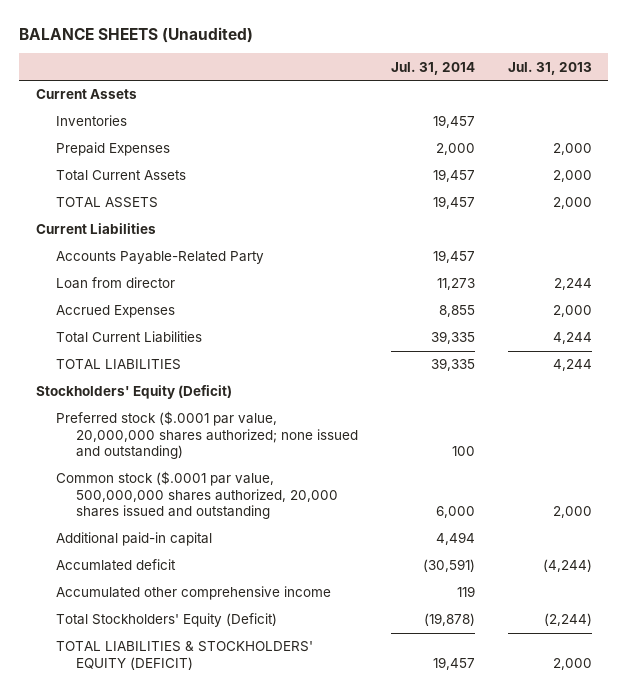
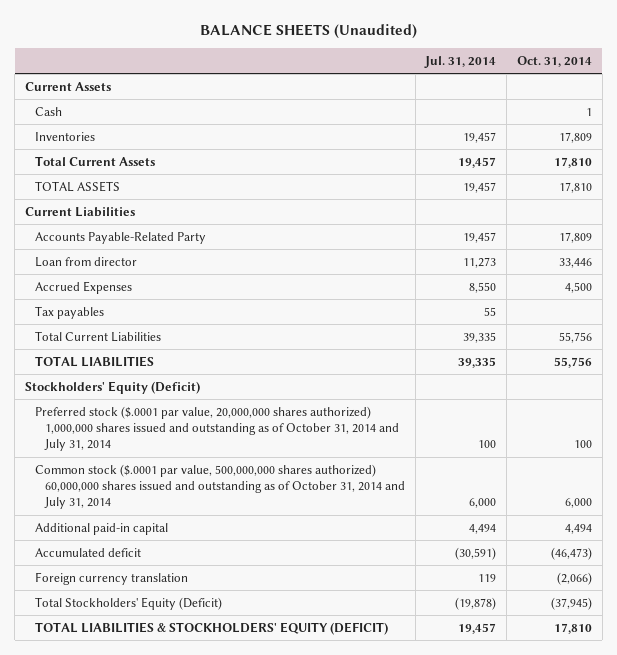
[507,61,592,75] Jul. 31, 2013 -> none
none -> [517,55,593,67] Oct. 31, 2014
none -> [34,106,62,116] Cash
[55,142,170,157] Prepaid Expenses -> none
[438,305,475,318] 8,855 -> [469,281,497,293] 8,550
none -> [34,305,104,319] Tax payables
[55,411,358,460] Preferred stock ($.0001 par value, 20,000,000 shares authorized; none issued and outstanding) -> [34,405,399,452] Preferred stock ($.0001 par value, 20,000,000 shares authorized) 1,000,000 shares issued and outstanding as of October 31, 2014 and July 31, 2014
[55,471,338,520] Common stock ($.0001 par value, 500,000,000 shares authorized, 20,000 shares issued and outstanding -> [34,463,405,510] Common stock ($.0001 par value, 500,000,000 shares authorized) 60,000,000 shares issued and outstanding as of October 31, 2014 and July 31, 2014
[55,559,176,572] Accumlated deficit -> [34,547,141,557] Accumulated deficit
[55,586,331,601] Accumulated other comprehensive income -> [34,571,188,585] Foreign currency translation

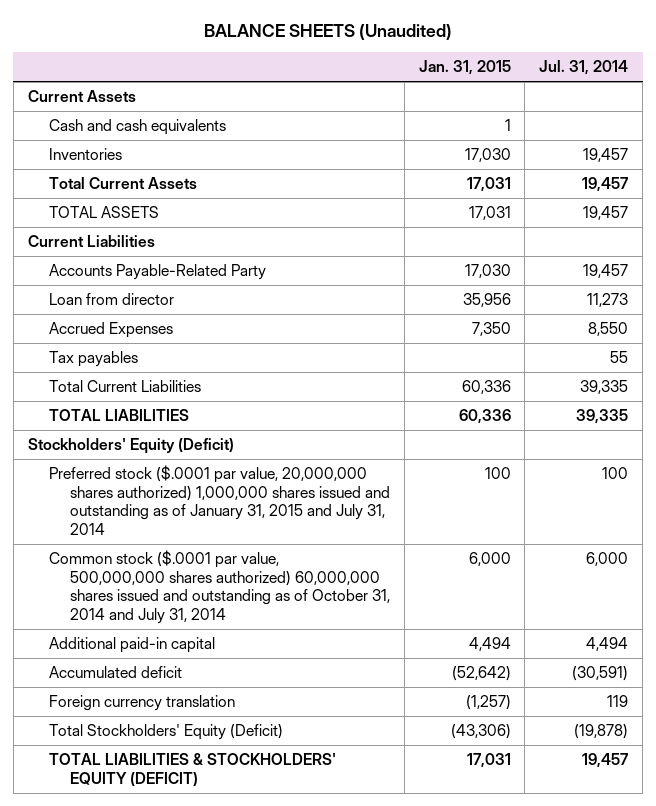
[517,55,593,67] Oct. 31, 2014 -> none
none -> [418,60,511,76] Jan. 31, 2015
[34,106,62,116] Cash -> [48,119,226,136] Cash and cash equivalents
[34,405,399,452] Preferred stock ($.0001 par value, 20,000,000 shares authorized) 1,000,000 shares issued and outstanding as of October 31, 2014 and July 31, 2014 -> [48,465,390,535] Preferred stock ($.0001 par value, 20,000,000 shares authorized) 1,000,000 shares issued and outstanding as of January 31, 2015 and July 31, 2014

